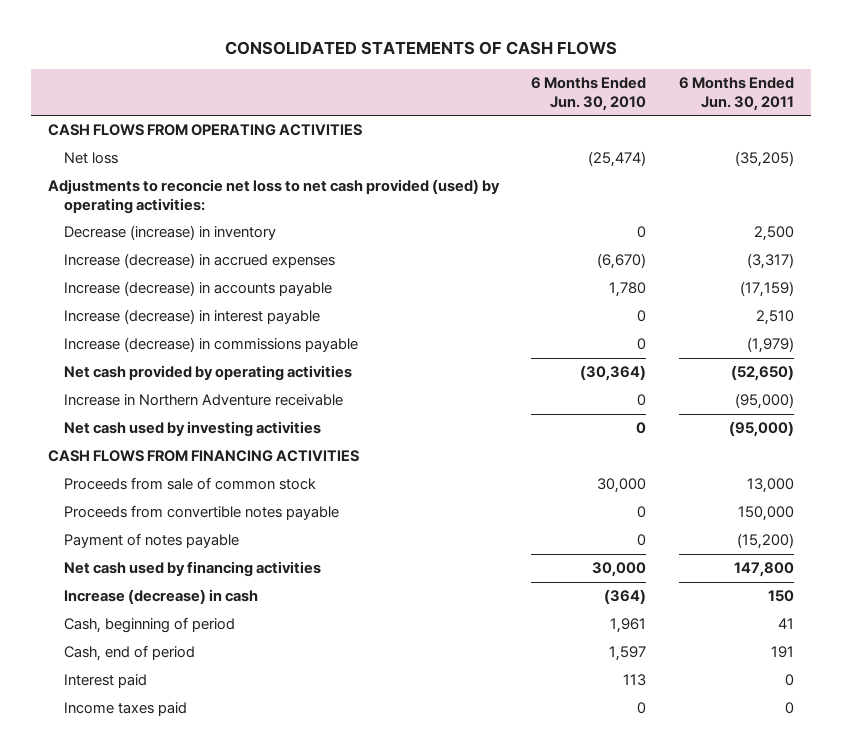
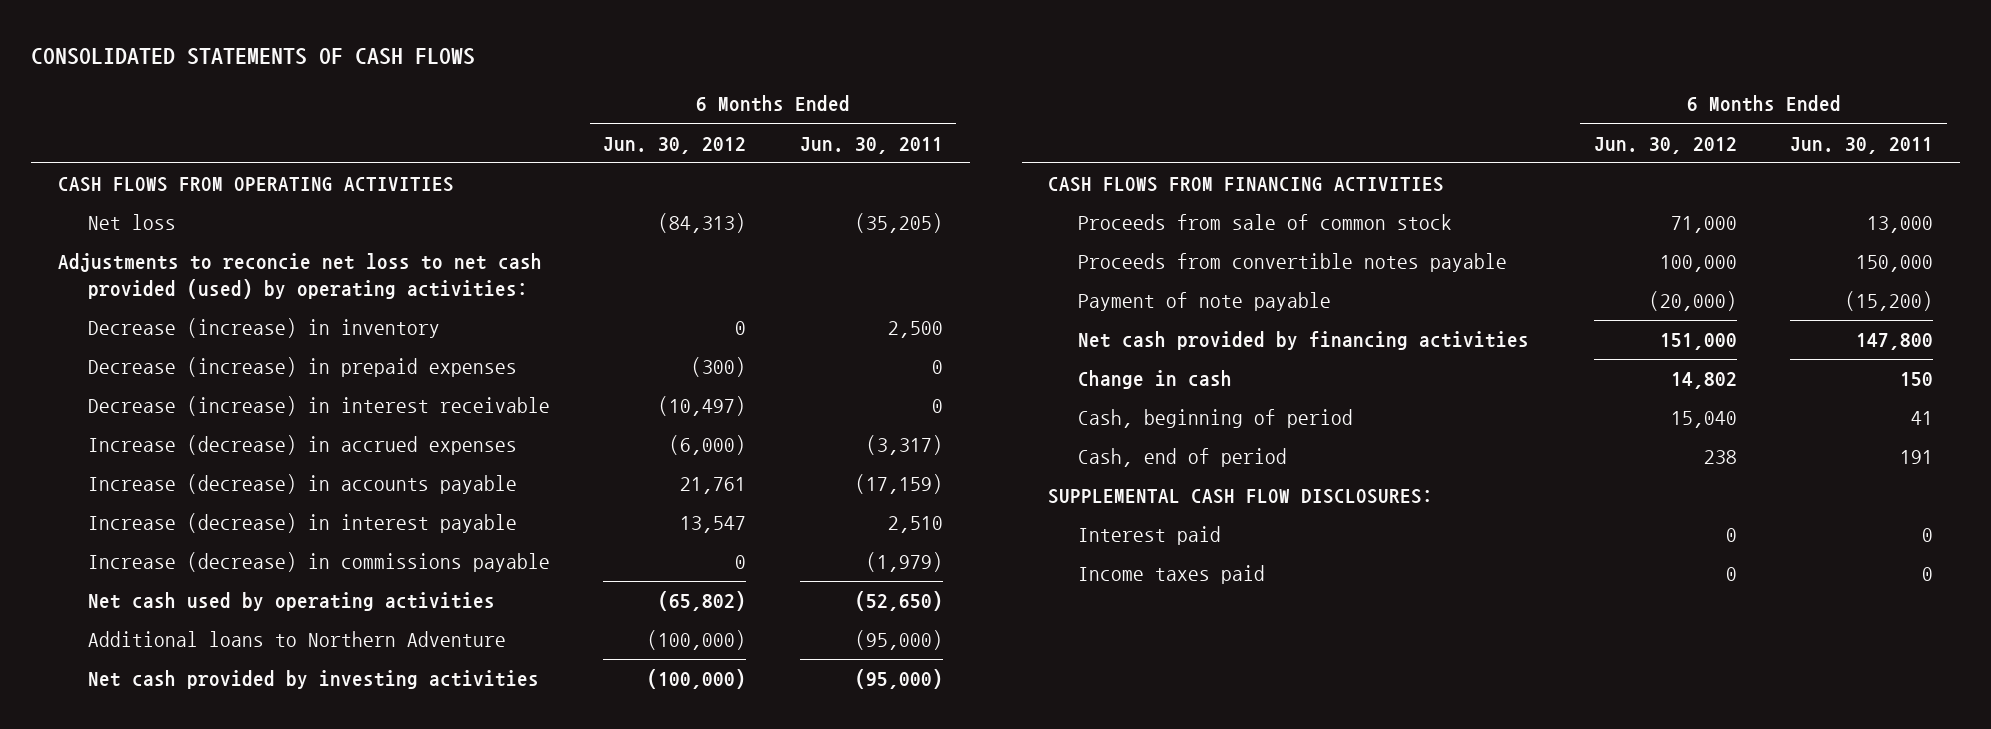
[531,77,647,111] 6 Months Ended Jun. 30, 2010 -> none
none -> [603,136,747,154] Jun. 30, 2012
none -> [87,357,517,378] Decrease (increase) in prepaid expenses
none -> [87,396,550,417] Decrease (increase) in interest receivable
[63,365,352,382] Net cash provided by operating activities -> [87,592,495,612] Net cash used by operating activities
[63,394,343,407] Increase in Northern Adventure receivable -> [87,631,506,648] Additional loans to Northern Adventure
[63,421,321,438] Net cash used by investing activities -> [87,670,539,690] Net cash provided by investing activities
[63,533,239,549] Payment of notes payable -> [1078,292,1332,312] Payment of note payable
[63,561,321,578] Net cash used by financing activities -> [1078,331,1530,351] Net cash provided by financing activities
[63,589,258,605] Increase (decrease) in cash -> [1078,370,1233,390] Change in cash
none -> [1048,489,1434,505] SUPPLEMENTAL CASH FLOW DISCLOSURES:

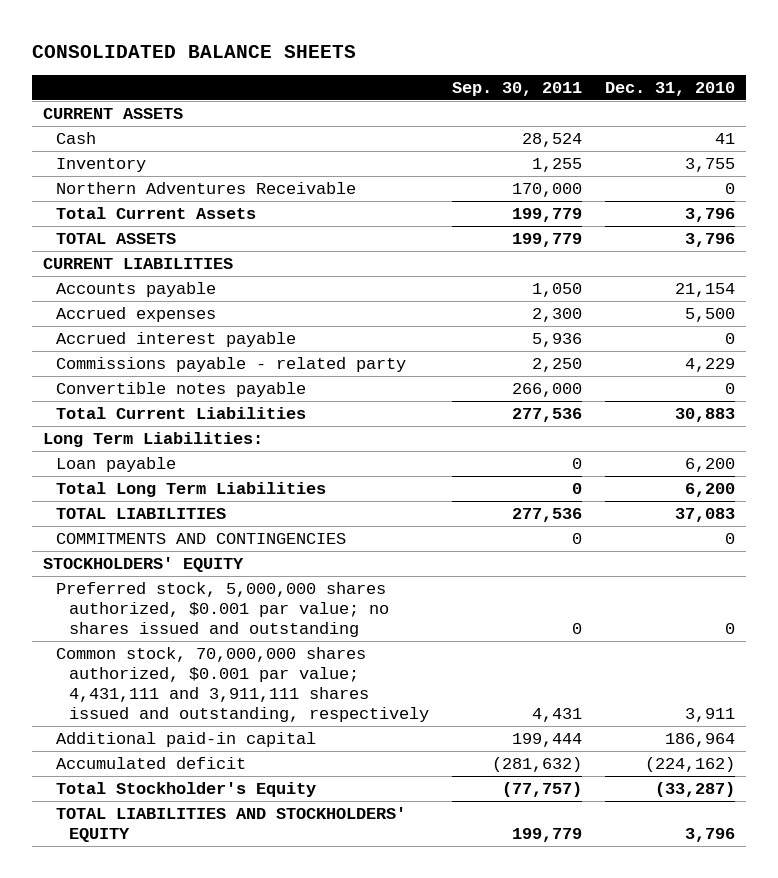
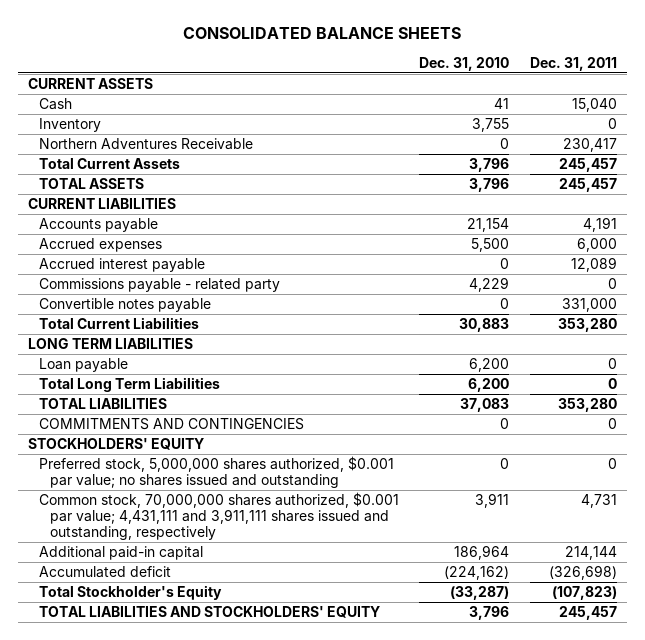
[452,82,583,97] Sep. 30, 2011 -> none
none -> [529,57,617,72] Dec. 31, 2011
[43,431,264,447] Long Term Liabilities: -> [27,337,193,349] LONG TERM LIABILITIES

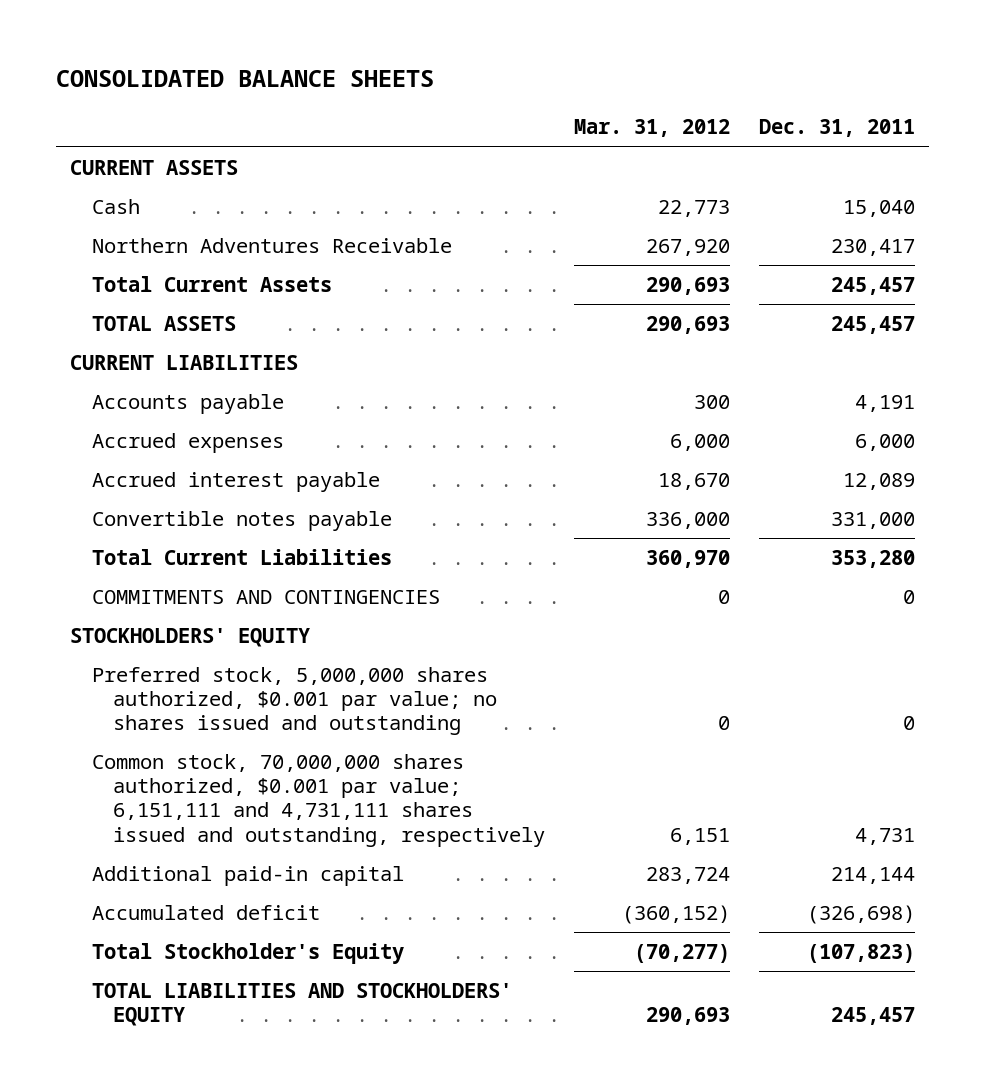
[419,57,510,72] Dec. 31, 2010 -> none
none -> [573,119,730,138] Mar. 31, 2012
[38,117,101,132] Inventory -> none
[38,277,280,292] Commissions payable - related party -> none
[27,337,193,349] LONG TERM LIABILITIES -> none
[38,357,128,372] Loan payable -> none
[38,376,220,392] Total Long Term Liabilities -> none
[38,397,167,409] TOTAL LIABILITIES -> none
[38,491,399,541] Common stock, 70,000,000 shares authorized, $0.001 par value; 4,431,111 and 3,911,111 shares issued and outstanding, respectively -> [91,753,546,847] Common stock, 70,000,000 shares authorized, $0.001 par value; 6,151,111 and 4,731,111 shares issued and outstanding, respectively

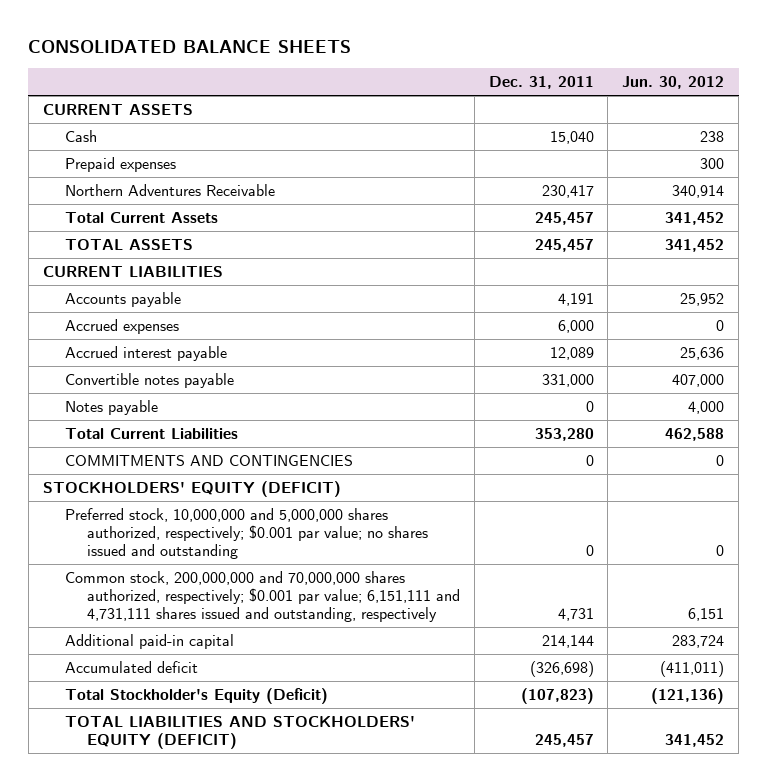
[573,119,730,138] Mar. 31, 2012 -> none
none -> [622,76,725,90] Jun. 30, 2012
none -> [64,157,176,173] Prepaid expenses
none -> [64,400,158,416] Notes payable
[70,627,311,647] STOCKHOLDERS' EQUITY -> [42,481,341,498] STOCKHOLDERS' EQUITY (DEFICIT)
[91,666,498,736] Preferred stock, 5,000,000 shares authorized, $0.001 par value; no shares issued and outstanding -> [64,508,428,559] Preferred stock, 10,000,000 and 5,000,000 shares authorized, respectively; $0.001 par value; no shares issued and outstanding
[91,753,546,847] Common stock, 70,000,000 shares authorized, $0.001 par value; 6,151,111 and 4,731,111 shares issued and outstanding, respectively -> [64,571,460,622] Common stock, 200,000,000 and 70,000,000 shares authorized, respectively; $0.001 par value; 6,151,111 and 4,731,111 shares issued and outstanding, respectively
[91,942,404,964] Total Stockholder's Equity -> [64,688,328,705] Total Stockholder's Equity (Deficit)
[91,982,512,1027] TOTAL LIABILITIES AND STOCKHOLDERS' EQUITY -> [64,716,415,749] TOTAL LIABILITIES AND STOCKHOLDERS' EQUITY (DEFICIT)

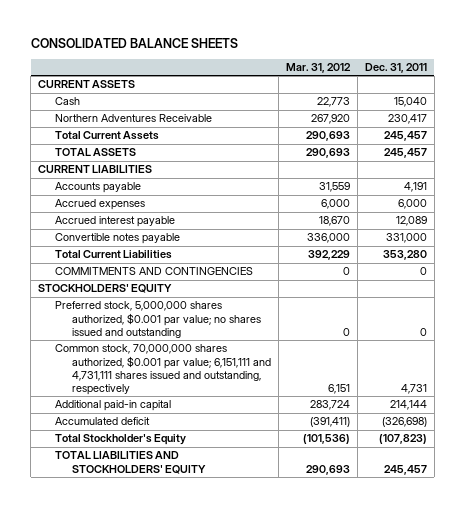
[622,76,725,90] Jun. 30, 2012 -> none
none -> [285,63,351,74] Mar. 31, 2012
[64,157,176,173] Prepaid expenses -> none
[64,400,158,416] Notes payable -> none
[42,481,341,498] STOCKHOLDERS' EQUITY (DEFICIT) -> [37,284,172,294] STOCKHOLDERS' EQUITY
[64,508,428,559] Preferred stock, 10,000,000 and 5,000,000 shares authorized, respectively; $0.001 par value; no shares issued and outstanding -> [54,301,261,338] Preferred stock, 5,000,000 shares authorized, $0.001 par value; no shares issued and outstanding
[64,571,460,622] Common stock, 200,000,000 and 70,000,000 shares authorized, respectively; $0.001 par value; 6,151,111 and 4,731,111 shares issued and outstanding, respectively -> [54,344,271,396] Common stock, 70,000,000 shares authorized, $0.001 par value; 6,151,111 and 4,731,111 shares issued and outstanding, respectively
[64,688,328,705] Total Stockholder's Equity (Deficit) -> [54,434,186,446] Total Stockholder's Equity
[64,716,415,749] TOTAL LIABILITIES AND STOCKHOLDERS' EQUITY (DEFICIT) -> [54,451,206,474] TOTAL LIABILITIES AND STOCKHOLDERS' EQUITY

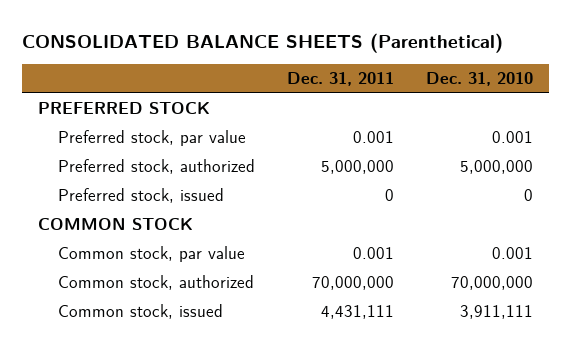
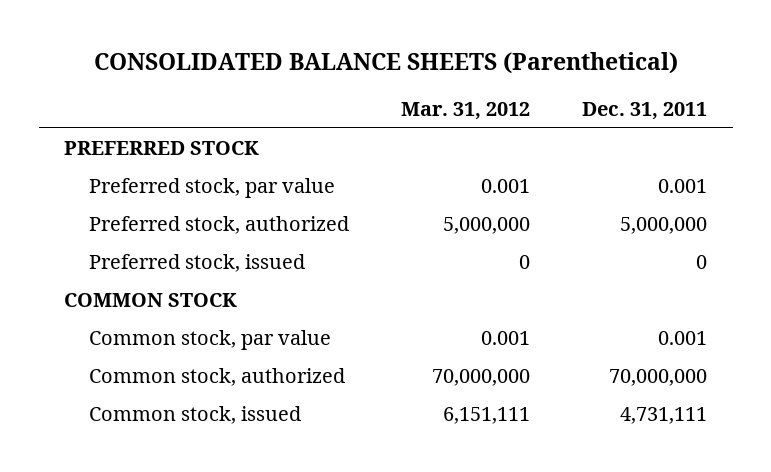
[426,72,534,87] Dec. 31, 2010 -> none
none -> [401,102,531,121] Mar. 31, 2012
[321,305,395,320] 4,431,111 -> [619,407,707,425] 4,731,111

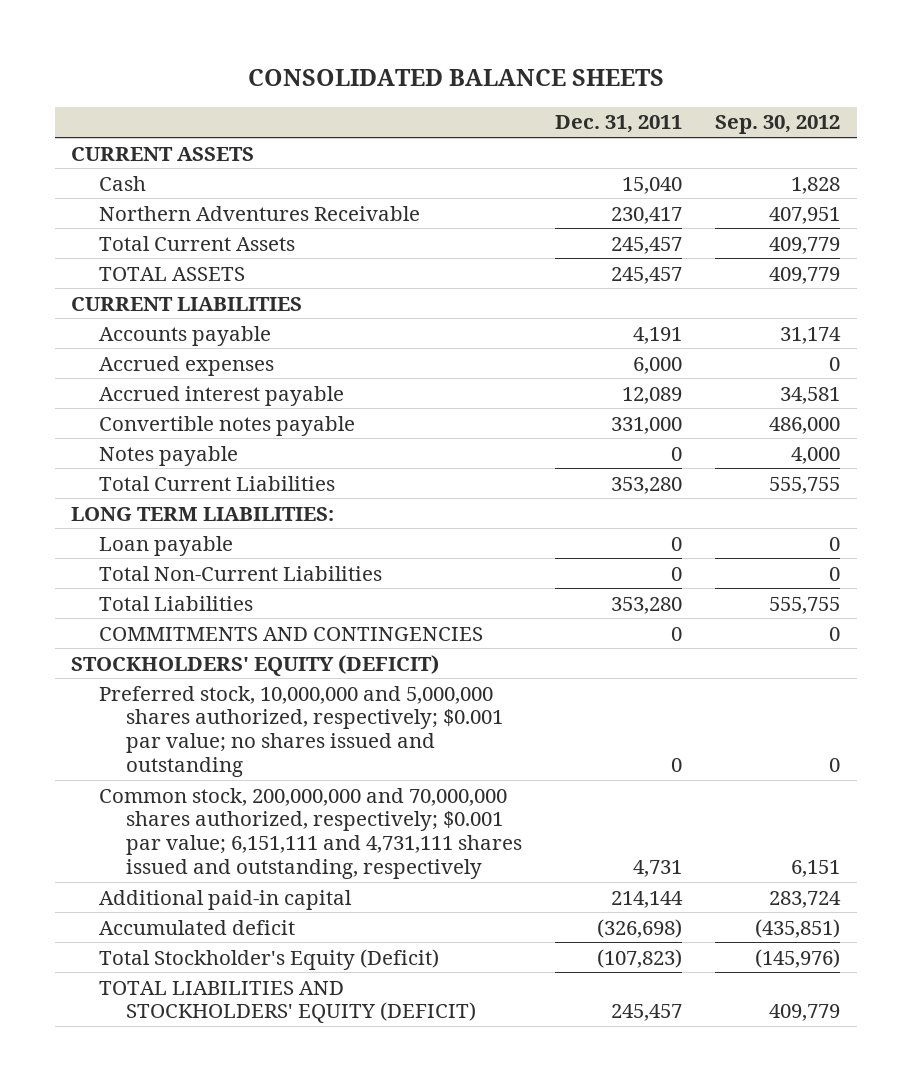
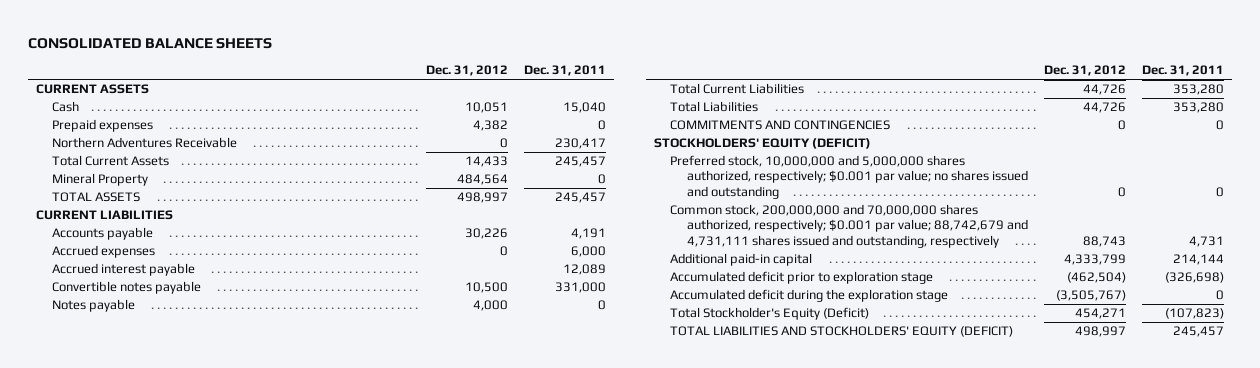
[715,115,841,135] Sep. 30, 2012 -> none
none -> [425,65,508,77] Dec. 31, 2012
none -> [52,119,154,133] Prepaid expenses
none -> [52,173,149,187] Mineral Property
[71,506,335,521] LONG TERM LIABILITIES: -> none
[98,535,233,556] Loan payable -> none
[98,565,382,581] Total Non-Current Liabilities -> none
[98,787,523,879] Common stock, 200,000,000 and 70,000,000 shares authorized, respectively; $0.001 par value; 6,151,111 and 4,731,111 shares issued and outstanding, respectively -> [670,204,1028,248] Common stock, 200,000,000 and 70,000,000 shares authorized, respectively; $0.001 par value; 88,742,679 and 4,731,111 shares issued and outstanding, respectively
[98,919,295,935] Accumulated deficit -> [670,271,934,285] Accumulated deficit prior to exploration stage
none -> [670,289,949,303] Accumulated deficit during the exploration stage

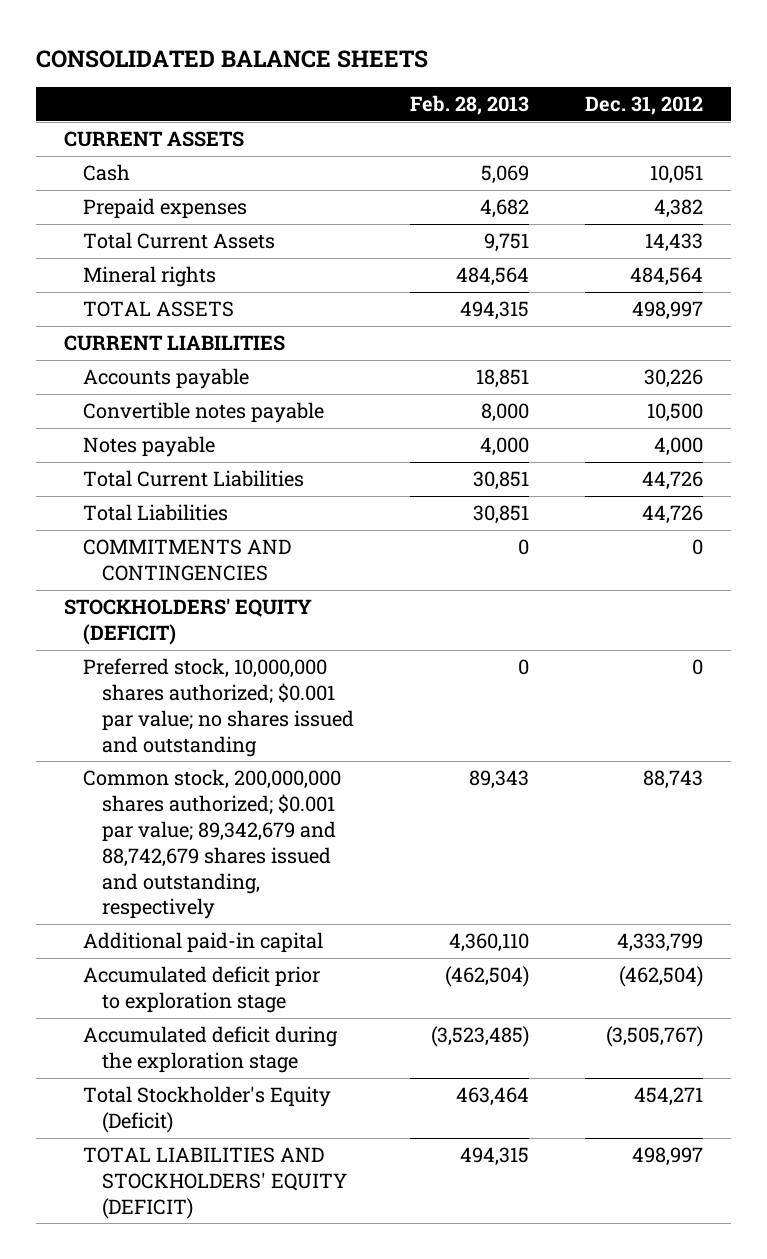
[523,65,606,77] Dec. 31, 2011 -> none
none -> [409,95,529,116] Feb. 28, 2013
[52,137,238,149] Northern Adventures Receivable -> none
[52,173,149,187] Mineral Property -> [82,266,216,288] Mineral rights
[52,245,156,259] Accrued expenses -> none
[52,263,196,277] Accrued interest payable -> none
[670,155,1028,199] Preferred stock, 10,000,000 and 5,000,000 shares authorized, respectively; $0.001 par value; no shares issued and outstanding -> [82,658,354,757] Preferred stock, 10,000,000 shares authorized; $0.001 par value; no shares issued and outstanding
[670,204,1028,248] Common stock, 200,000,000 and 70,000,000 shares authorized, respectively; $0.001 par value; 88,742,679 and 4,731,111 shares issued and outstanding, respectively -> [82,769,341,920] Common stock, 200,000,000 shares authorized; $0.001 par value; 89,342,679 and 88,742,679 shares issued and outstanding, respectively

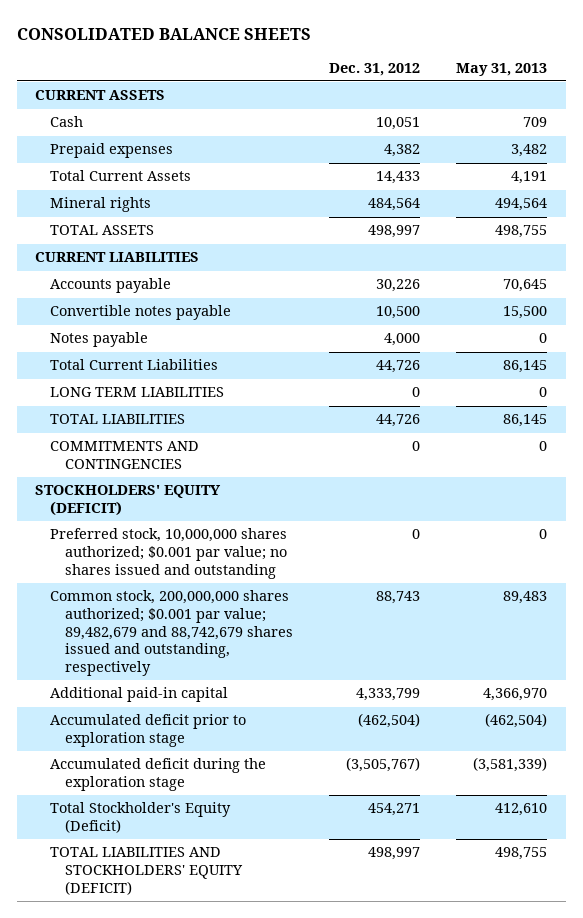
[409,95,529,116] Feb. 28, 2013 -> none
none -> [456,62,548,76] May 31, 2013
none -> [50,387,225,398] LONG TERM LIABILITIES
[82,504,228,522] Total Liabilities -> [50,414,186,425] TOTAL LIABILITIES
[82,769,341,920] Common stock, 200,000,000 shares authorized; $0.001 par value; 89,342,679 and 88,742,679 shares issued and outstanding, respectively -> [50,590,293,676] Common stock, 200,000,000 shares authorized; $0.001 par value; 89,482,679 and 88,742,679 shares issued and outstanding, respectively

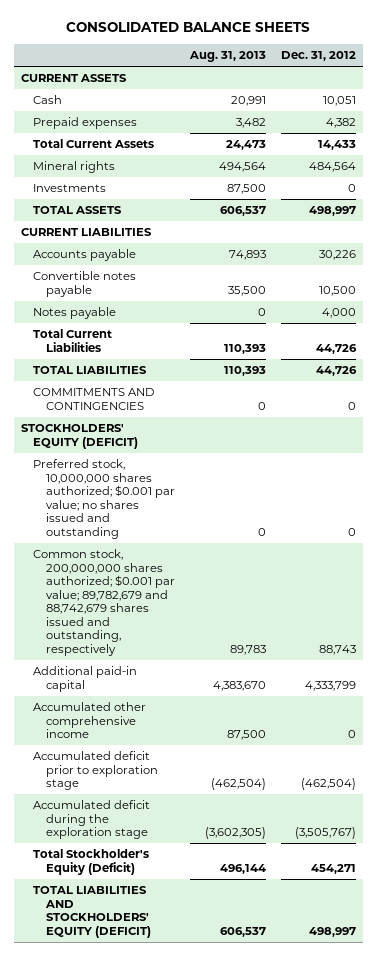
[456,62,548,76] May 31, 2013 -> none
none -> [188,50,266,62] Aug. 31, 2013
none -> [33,184,107,193] Investments
[50,387,225,398] LONG TERM LIABILITIES -> none
[50,590,293,676] Common stock, 200,000,000 shares authorized; $0.001 par value; 89,482,679 and 88,742,679 shares issued and outstanding, respectively -> [33,549,175,656] Common stock, 200,000,000 shares authorized; $0.001 par value; 89,782,679 and 88,742,679 shares issued and outstanding, respectively
none -> [33,702,147,739] Accumulated other comprehensive income

